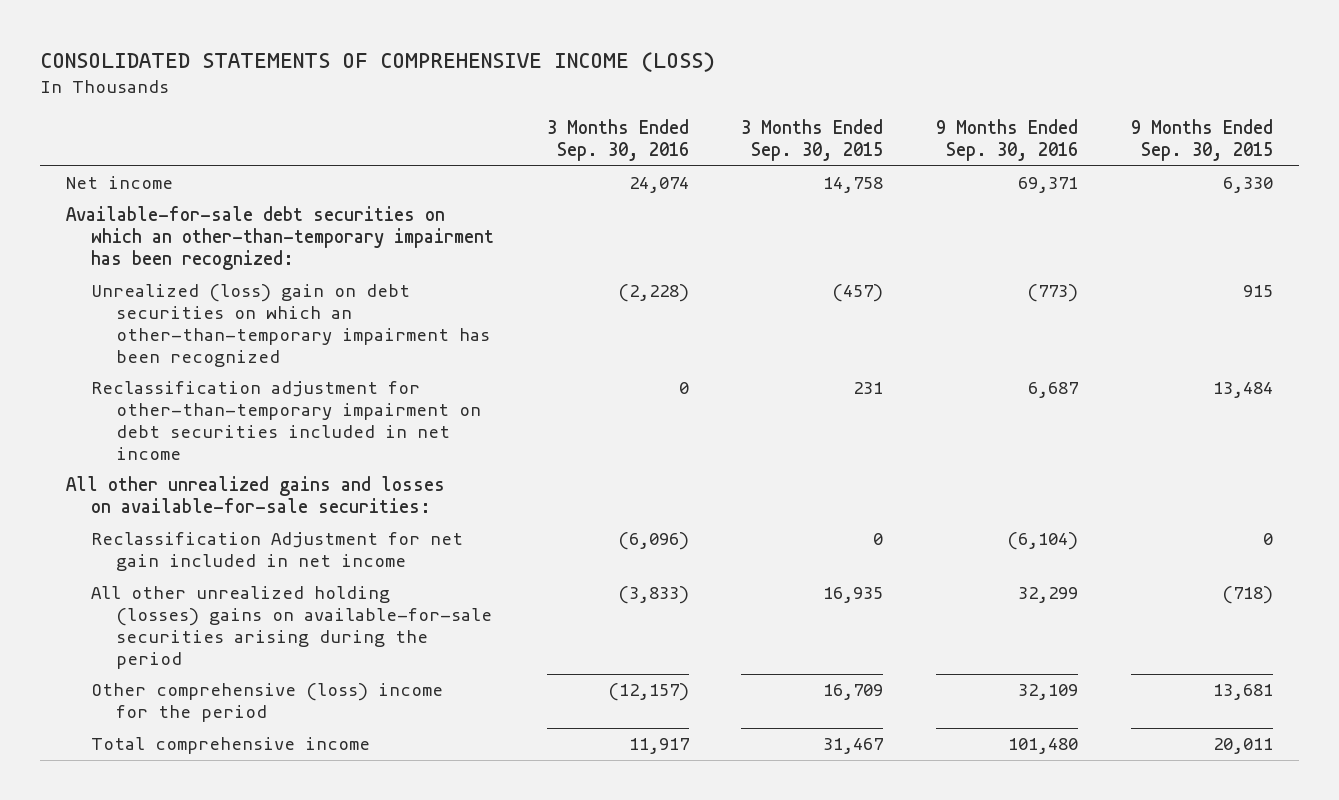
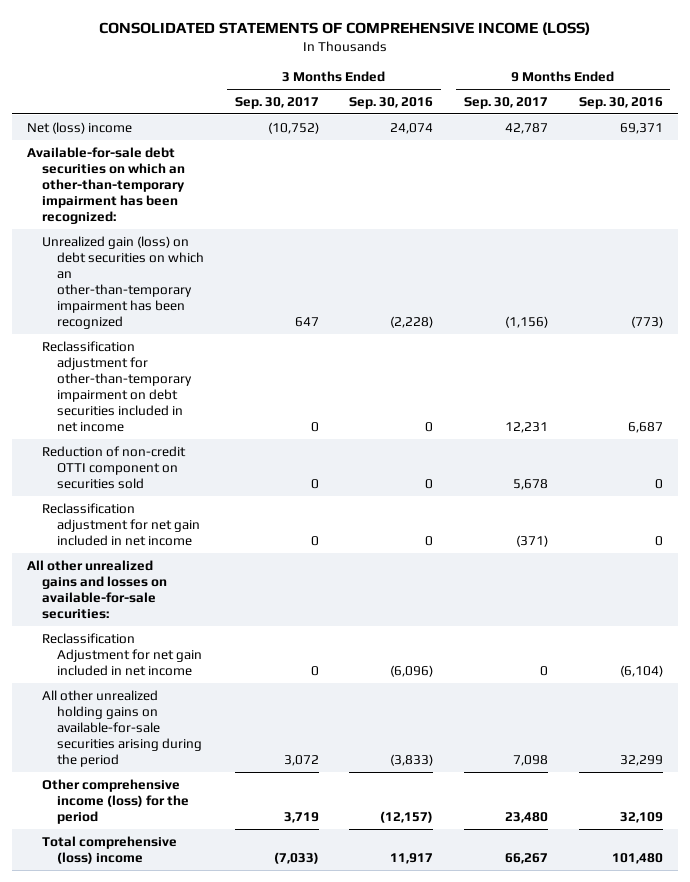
[741,119,884,162] 3 Months Ended Sep. 30, 2015 -> none
[1130,119,1273,162] 9 Months Ended Sep. 30, 2015 -> none
none -> [234,96,319,109] Sep. 30, 2017
none -> [463,96,548,109] Sep. 30, 2017
[65,176,173,190] Net income -> [27,121,133,134] Net (loss) income
[90,284,490,367] Unrealized (loss) gain on debt securities on which an other-than-temporary impairment has been recognized -> [42,235,205,330] Unrealized gain (loss) on debt securities on which an other-than-temporary impairment has been recognized
none -> [42,445,187,489] Reduction of non-credit OTTI component on securities sold
none -> [42,502,201,546] Reclassification adjustment for net gain included in net income
[90,586,492,669] All other unrealized holding (losses) gains on available-for-sale securities arising during the period -> [42,689,203,768] All other unrealized holding gains on available-for-sale securities arising during the period
[90,683,443,723] Other comprehensive (loss) income for the period -> [42,778,190,824] Other comprehensive income (loss) for the period
[90,737,370,755] Total comprehensive income -> [42,835,178,864] Total comprehensive (loss) income

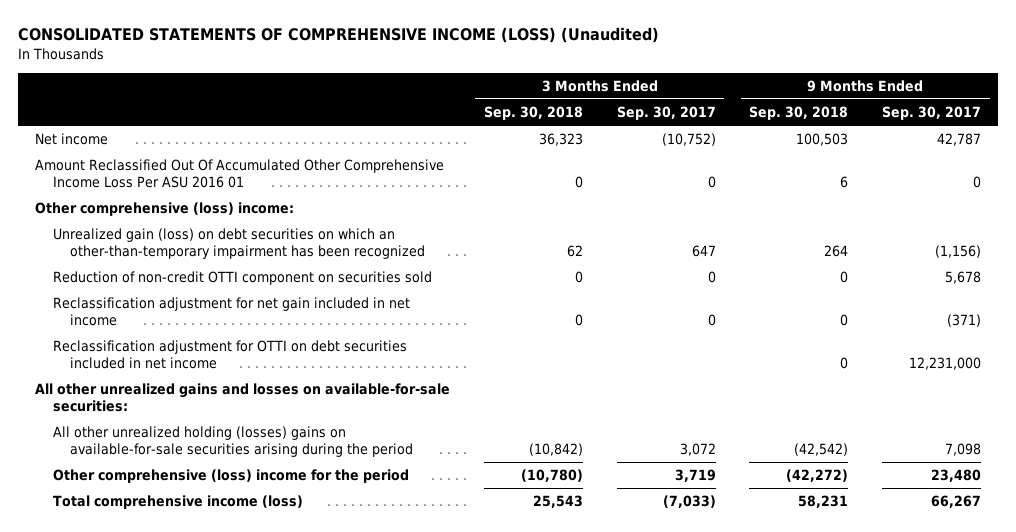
[98,21,590,35] CONSOLIDATED STATEMENTS OF COMPREHENSIVE INCOME (LOSS) -> [17,26,659,43] CONSOLIDATED STATEMENTS OF COMPREHENSIVE INCOME (LOSS) (Unaudited)
[349,96,434,109] Sep. 30, 2016 -> none
[578,96,663,109] Sep. 30, 2016 -> none
none -> [483,106,583,121] Sep. 30, 2018
none -> [749,106,849,121] Sep. 30, 2018
[27,121,133,134] Net (loss) income -> [34,133,108,146] Net income
none -> [34,159,444,189] Amount Reclassified Out Of Accumulated Other Comprehensive Income Loss Per ASU 2016 01
[27,146,186,225] Available-for-sale debt securities on which an other-than-temporary impairment has been recognized: -> [34,202,294,217] Other comprehensive (loss) income:
[42,340,193,433] Reclassification adjustment for other-than-temporary impairment on debt securities included in net income -> none
none -> [52,340,407,370] Reclassification adjustment for OTTI on debt securities included in net income
[42,632,203,676] Reclassification Adjustment for net gain included in net income -> none
[42,689,203,768] All other unrealized holding gains on available-for-sale securities arising during the period -> [52,426,414,458] All other unrealized holding (losses) gains on available-for-sale securities arising during the period
[42,778,190,824] Other comprehensive income (loss) for the period -> [52,469,409,484] Other comprehensive (loss) income for the period
[42,835,178,864] Total comprehensive (loss) income -> [52,495,303,510] Total comprehensive income (loss)

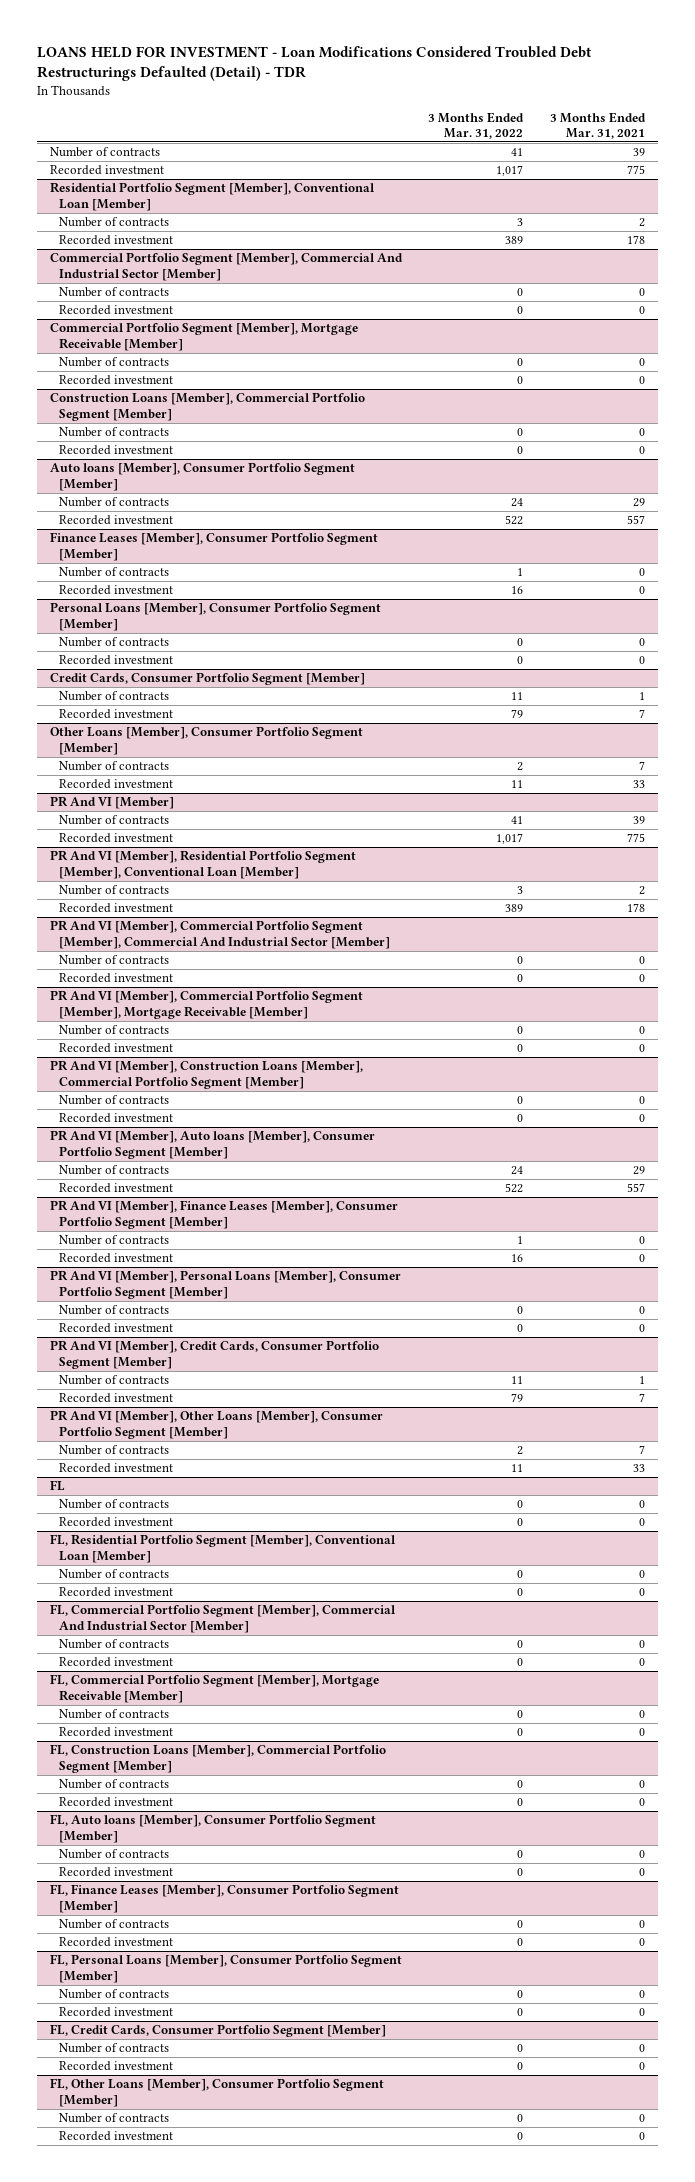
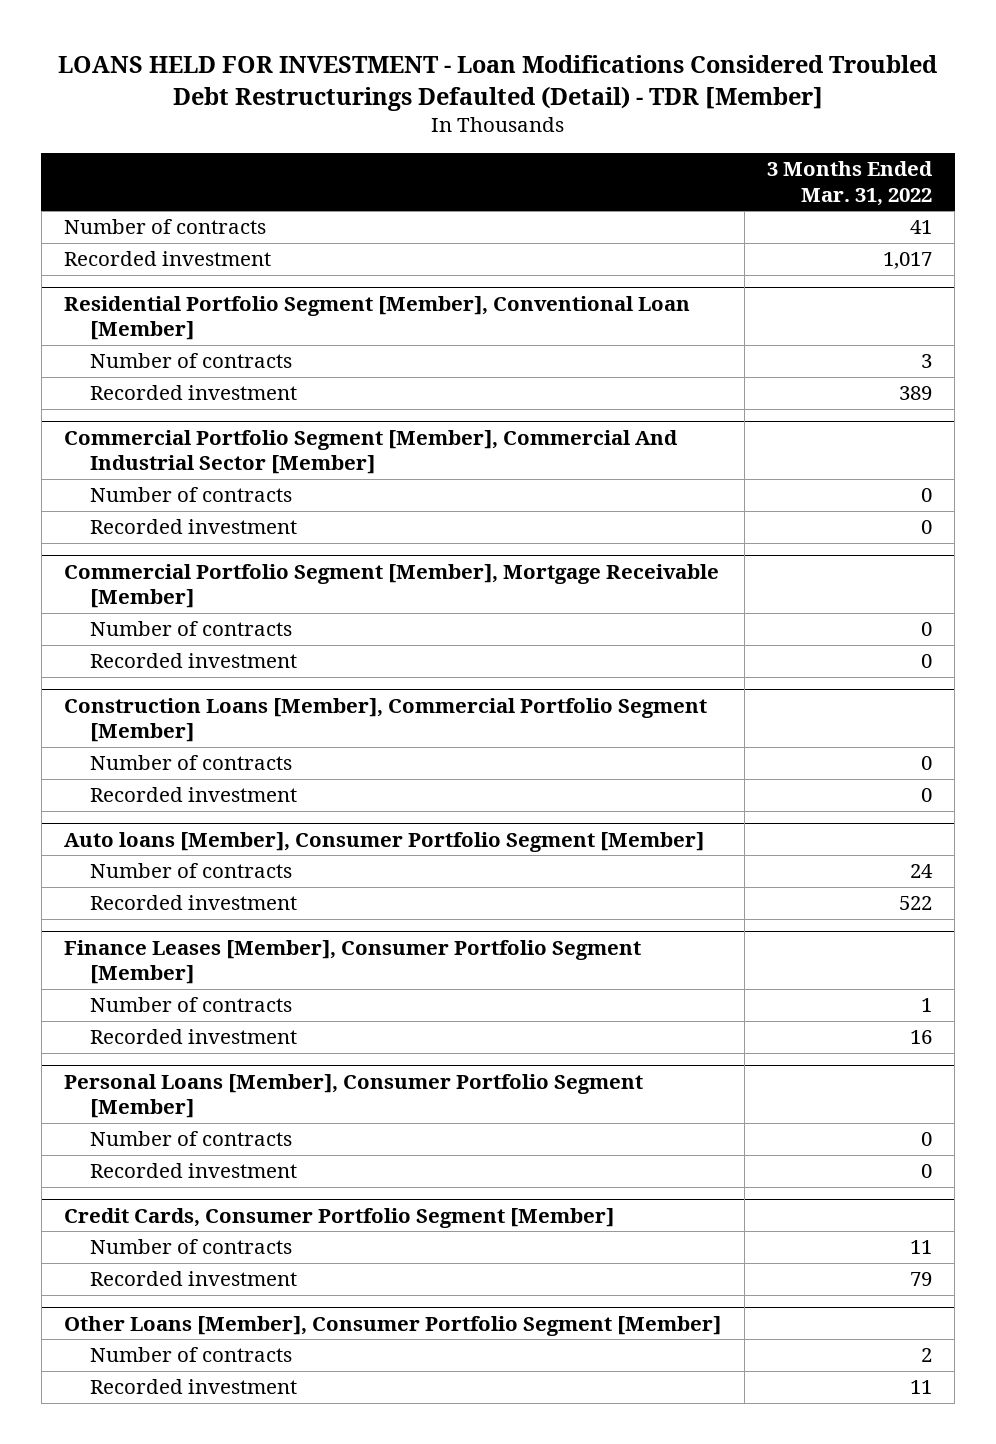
[36,45,592,82] LOANS HELD FOR INVESTMENT - Loan Modifications Considered Troubled Debt Restructurings Defaulted (Detail) - TDR -> [58,55,938,111] LOANS HELD FOR INVESTMENT - Loan Modifications Considered Troubled Debt Restructurings Defaulted (Detail) - TDR [Member]
[550,111,647,139] 3 Months Ended Mar. 31, 2021 -> none
[49,796,174,810] PR And VI [Member] -> none
[59,815,170,826] Number of contracts -> none
[59,833,174,844] Recorded investment -> none
[49,850,356,879] PR And VI [Member], Residential Portfolio Segment [Member], Conventional Loan [Member] -> none
[59,885,170,896] Number of contracts -> none
[59,903,174,914] Recorded investment -> none
[49,920,391,949] PR And VI [Member], Commercial Portfolio Segment [Member], Commercial And Industrial Sector [Member] -> none
[59,955,170,966] Number of contracts -> none
[59,973,174,984] Recorded investment -> none
[49,990,363,1019] PR And VI [Member], Commercial Portfolio Segment [Member], Mortgage Receivable [Member] -> none
[59,1025,170,1036] Number of contracts -> none
[59,1043,174,1054] Recorded investment -> none
[49,1060,363,1089] PR And VI [Member], Construction Loans [Member], Commercial Portfolio Segment [Member] -> none
[59,1095,170,1106] Number of contracts -> none
[59,1113,174,1124] Recorded investment -> none
[49,1130,375,1159] PR And VI [Member], Auto loans [Member], Consumer Portfolio Segment [Member] -> none
[59,1165,170,1176] Number of contracts -> none
[59,1183,174,1194] Recorded investment -> none
[49,1200,398,1229] PR And VI [Member], Finance Leases [Member], Consumer Portfolio Segment [Member] -> none
[59,1235,170,1246] Number of contracts -> none
[59,1253,174,1264] Recorded investment -> none
[49,1270,401,1299] PR And VI [Member], Personal Loans [Member], Consumer Portfolio Segment [Member] -> none
[59,1305,170,1316] Number of contracts -> none
[59,1323,174,1334] Recorded investment -> none
[49,1340,379,1369] PR And VI [Member], Credit Cards, Consumer Portfolio Segment [Member] -> none
[59,1375,170,1386] Number of contracts -> none
[59,1393,174,1404] Recorded investment -> none
[49,1410,383,1439] PR And VI [Member], Other Loans [Member], Consumer Portfolio Segment [Member] -> none
[59,1445,170,1456] Number of contracts -> none
[59,1463,174,1474] Recorded investment -> none
[49,1480,65,1492] FL -> none
[59,1499,170,1510] Number of contracts -> none
[59,1517,174,1528] Recorded investment -> none
[49,1534,396,1563] FL, Residential Portfolio Segment [Member], Conventional Loan [Member] -> none
[59,1569,170,1580] Number of contracts -> none
[59,1587,174,1598] Recorded investment -> none
[49,1604,396,1633] FL, Commercial Portfolio Segment [Member], Commercial And Industrial Sector [Member] -> none
[59,1639,170,1650] Number of contracts -> none
[59,1657,174,1668] Recorded investment -> none
[49,1674,379,1703] FL, Commercial Portfolio Segment [Member], Mortgage Receivable [Member] -> none
[59,1709,170,1720] Number of contracts -> none
[59,1727,174,1738] Recorded investment -> none
[49,1744,386,1773] FL, Construction Loans [Member], Commercial Portfolio Segment [Member] -> none
[59,1779,170,1790] Number of contracts -> none
[59,1797,174,1808] Recorded investment -> none
[49,1814,376,1843] FL, Auto loans [Member], Consumer Portfolio Segment [Member] -> none
[59,1849,170,1860] Number of contracts -> none
[59,1867,174,1878] Recorded investment -> none
[49,1884,399,1913] FL, Finance Leases [Member], Consumer Portfolio Segment [Member] -> none
[59,1919,170,1930] Number of contracts -> none
[59,1937,174,1948] Recorded investment -> none
[49,1954,402,1983] FL, Personal Loans [Member], Consumer Portfolio Segment [Member] -> none
[59,1989,170,2000] Number of contracts -> none
[59,2007,174,2018] Recorded investment -> none
[49,2024,386,2038] FL, Credit Cards, Consumer Portfolio Segment [Member] -> none
[59,2043,170,2054] Number of contracts -> none
[59,2061,174,2072] Recorded investment -> none
[49,2078,384,2107] FL, Other Loans [Member], Consumer Portfolio Segment [Member] -> none
[59,2113,170,2124] Number of contracts -> none
[59,2131,174,2142] Recorded investment -> none

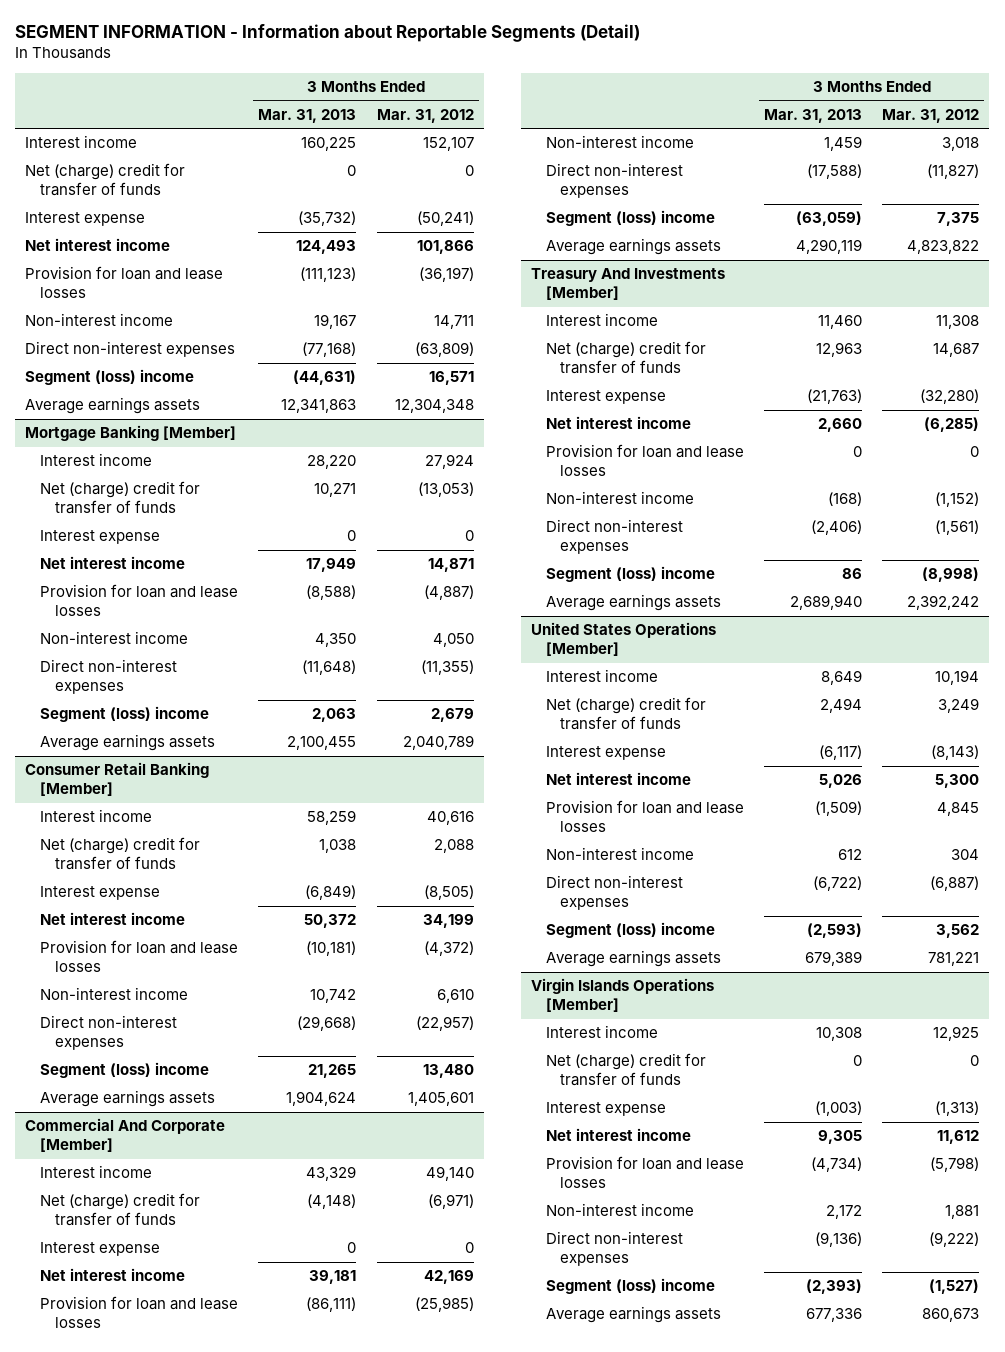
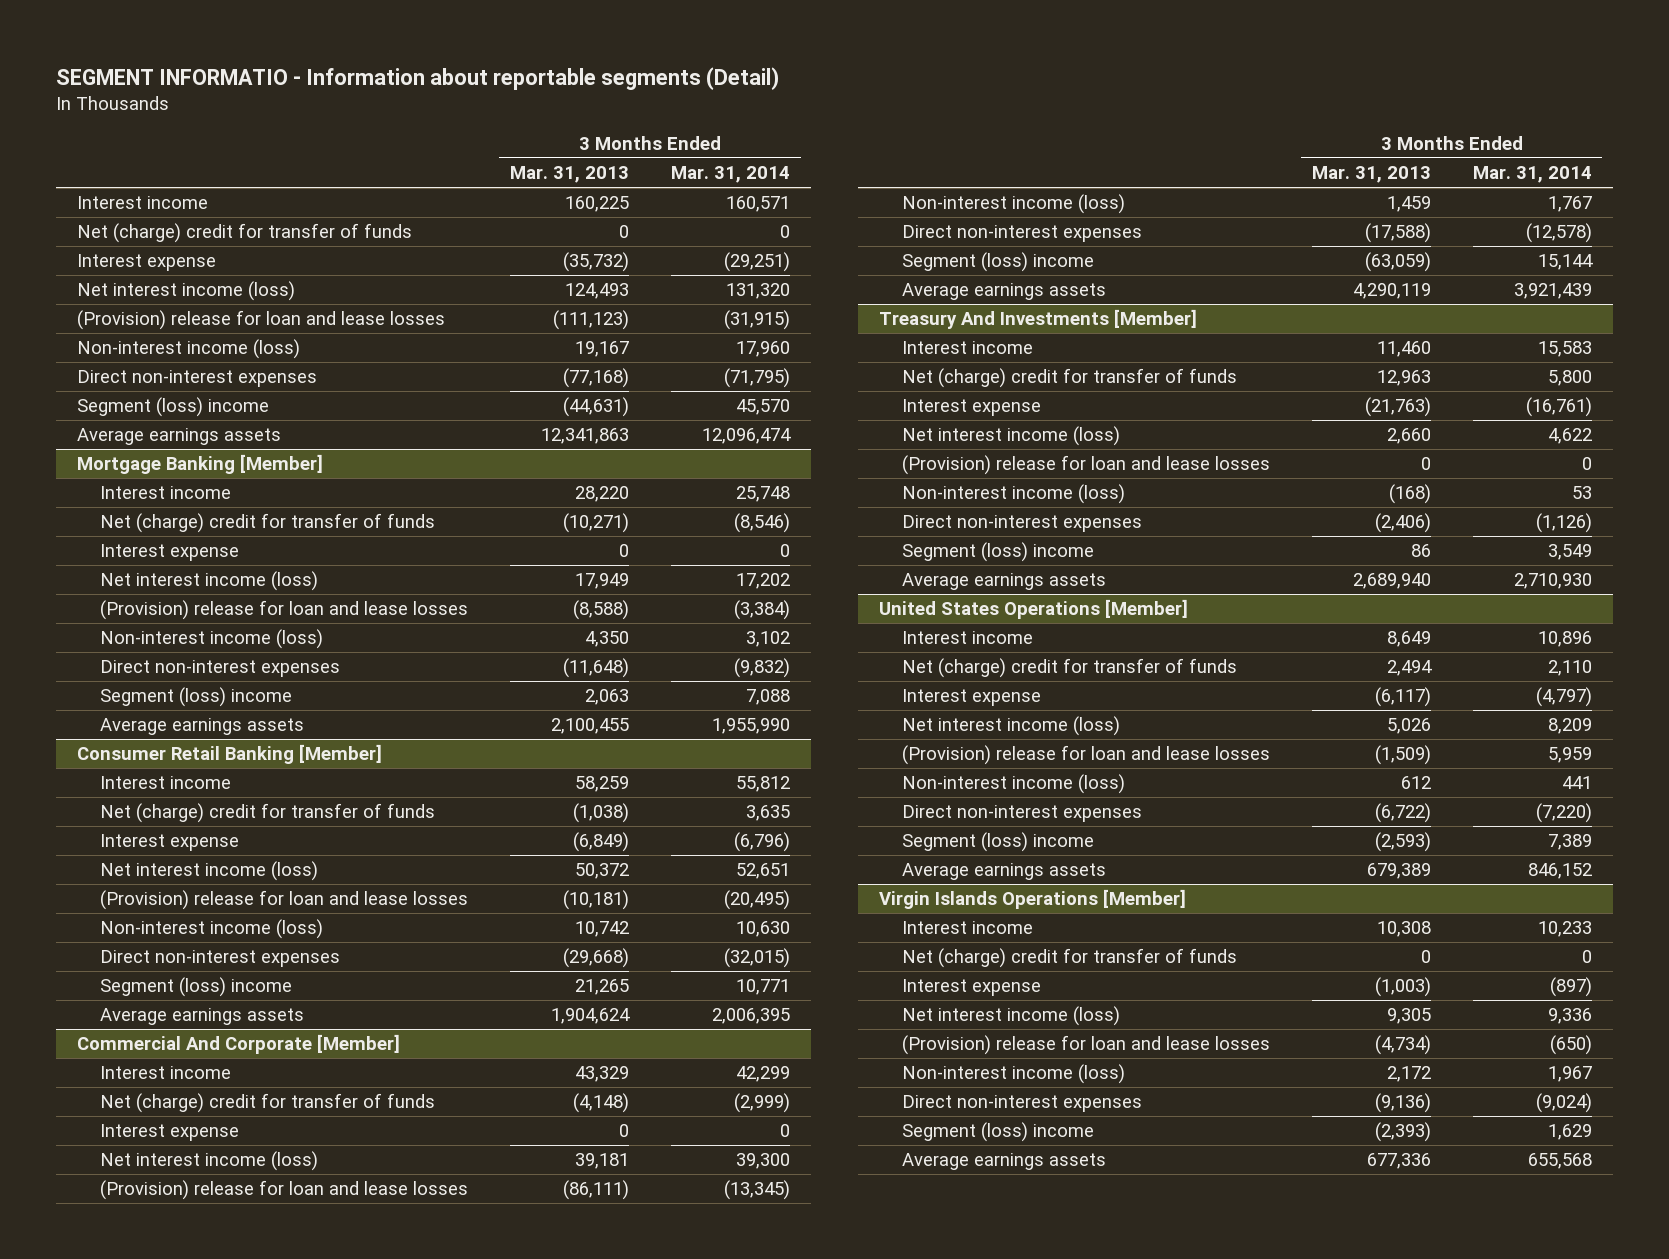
[15,24,641,43] SEGMENT INFORMATION - Information about Reportable Segments (Detail) -> [55,66,779,90] SEGMENT INFORMATIO - Information about reportable segments (Detail)
[376,108,474,123] Mar. 31, 2012 -> none
none -> [671,166,791,184] Mar. 31, 2014
[25,238,171,252] Net interest income -> [76,281,295,302] Net interest income (loss)
[25,266,224,299] Provision for loan and lease losses -> [76,310,445,331] (Provision) release for loan and lease losses
[25,313,174,327] Non-interest income -> [76,339,300,360] Non-interest income (loss)
[314,483,357,498] 10,271 -> [563,513,630,534] (10,271)
[40,556,186,570] Net interest income -> [99,571,318,592] Net interest income (loss)
[40,584,239,617] Provision for loan and lease losses -> [99,600,468,621] (Provision) release for loan and lease losses
[40,631,189,645] Non-interest income -> [99,629,323,650] Non-interest income (loss)
[319,839,357,854] 1,038 -> [573,803,630,824] (1,038)
[40,912,186,926] Net interest income -> [99,861,318,882] Net interest income (loss)
[40,940,239,973] Provision for loan and lease losses -> [99,890,468,911] (Provision) release for loan and lease losses
[40,987,189,1001] Non-interest income -> [99,919,323,940] Non-interest income (loss)
[40,1268,186,1282] Net interest income -> [99,1151,318,1172] Net interest income (loss)
[40,1296,239,1329] Provision for loan and lease losses -> [99,1180,468,1201] (Provision) release for loan and lease losses
[545,135,694,149] Non-interest income -> [901,194,1125,215] Non-interest income (loss)
[545,416,691,430] Net interest income -> [901,426,1120,447] Net interest income (loss)
[545,444,744,477] Provision for loan and lease losses -> [901,455,1270,476] (Provision) release for loan and lease losses
[545,491,694,505] Non-interest income -> [901,484,1125,505] Non-interest income (loss)
[545,772,691,786] Net interest income -> [901,716,1120,737] Net interest income (loss)
[545,800,744,833] Provision for loan and lease losses -> [901,745,1270,766] (Provision) release for loan and lease losses
[545,847,694,861] Non-interest income -> [901,774,1125,795] Non-interest income (loss)
[545,1128,691,1142] Net interest income -> [901,1006,1120,1027] Net interest income (loss)
[545,1156,744,1189] Provision for loan and lease losses -> [901,1035,1270,1056] (Provision) release for loan and lease losses
[545,1203,694,1217] Non-interest income -> [901,1064,1125,1085] Non-interest income (loss)

